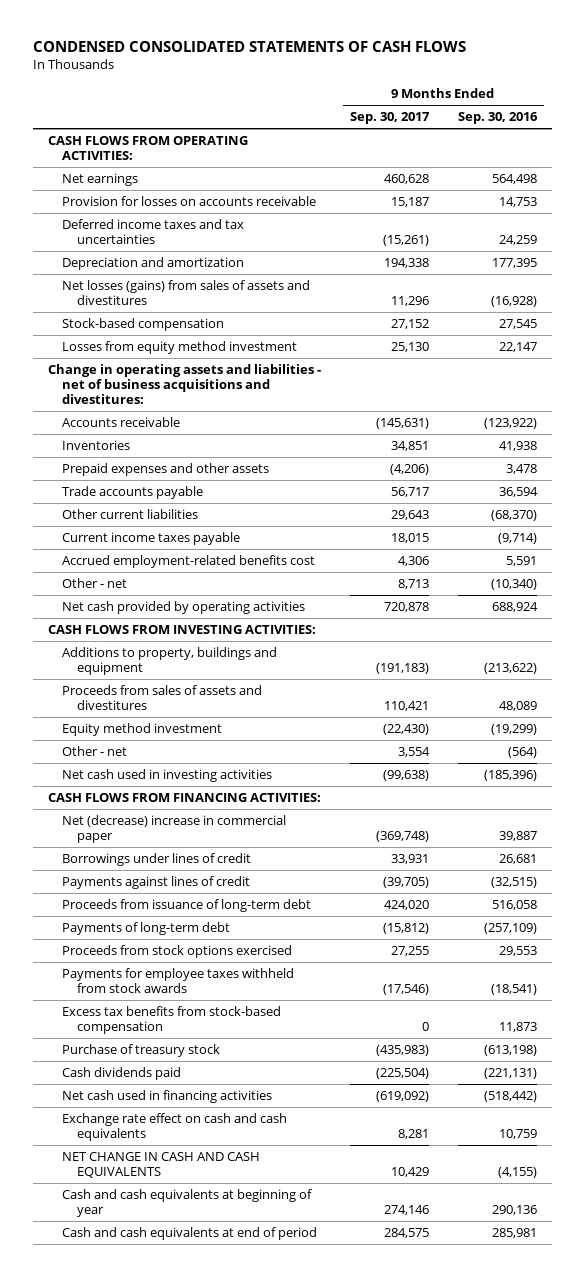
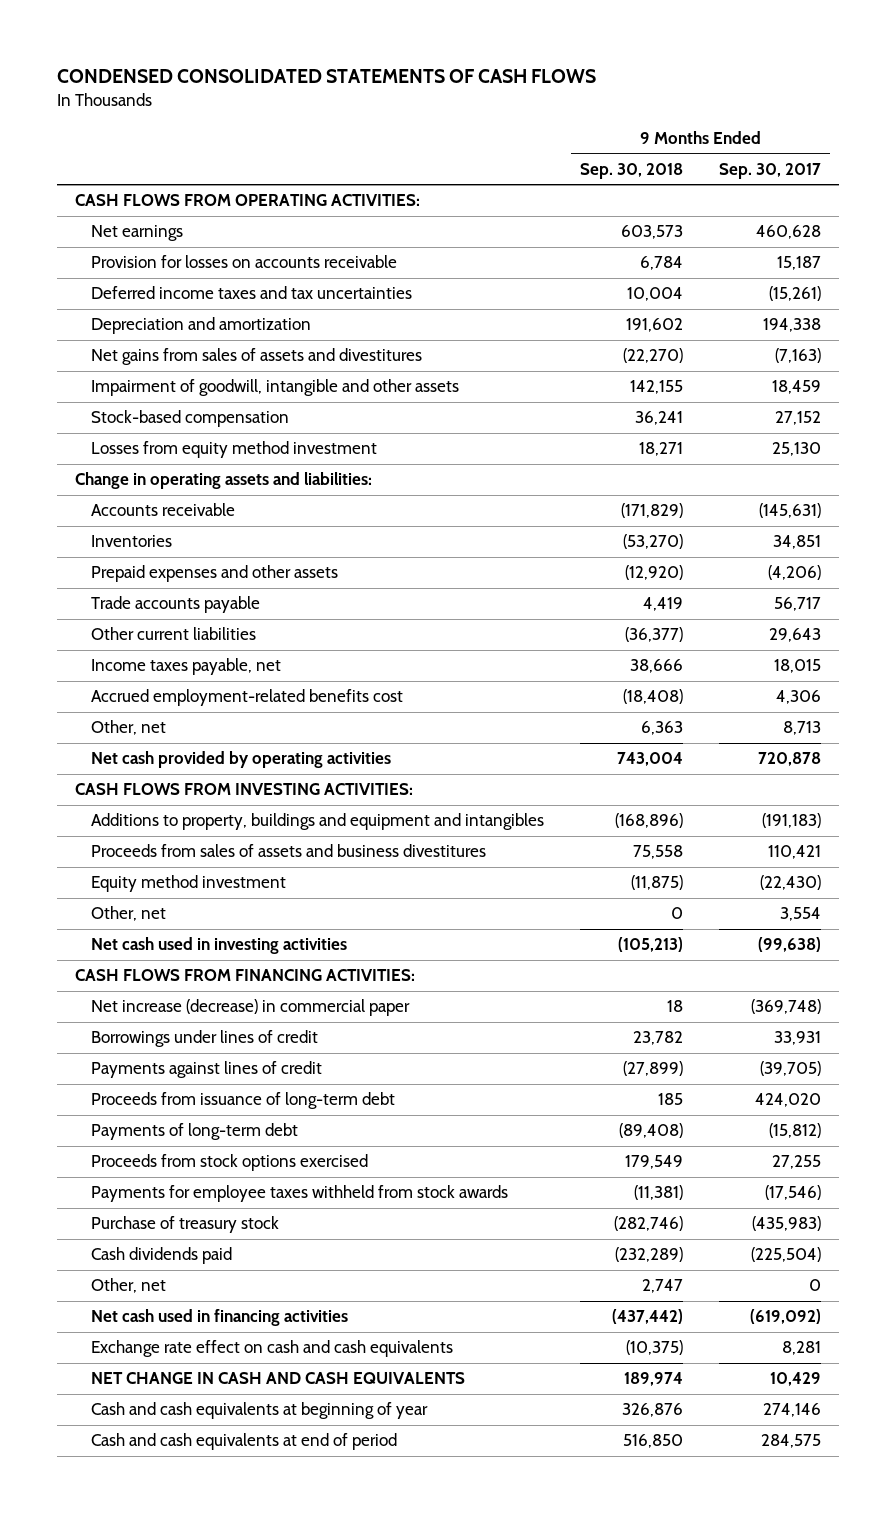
[457,112,538,125] Sep. 30, 2016 -> none
none -> [580,162,684,179] Sep. 30, 2018
[62,280,311,305] Net losses (gains) from sales of assets and divestitures -> [91,348,423,366] Net gains from sales of assets and divestitures
[390,295,429,306] 11,296 -> [775,348,822,364] (7,163)
none -> [91,379,460,397] Impairment of goodwill, intangible and other assets
[47,364,321,404] Change in operating assets and liabilities - net of business acquisitions and divestitures: -> [75,472,373,490] Change in operating assets and liabilities:
[62,532,241,546] Current income taxes payable -> [91,658,282,676] Income taxes payable, net
[62,578,128,589] Other - net -> [91,720,167,736] Other, net
[62,647,278,675] Additions to property, buildings and equipment -> [91,813,545,831] Additions to property, buildings and equipment and intangibles
[62,685,263,710] Proceeds from sales of assets and divestitures -> [91,844,487,858] Proceeds from sales of assets and business divestitures
[62,746,128,757] Other - net -> [91,906,167,922] Other, net
[62,815,287,843] Net (decrease) increase in commercial paper -> [91,999,411,1017] Net increase (decrease) in commercial paper
[62,1006,282,1034] Excess tax benefits from stock-based compensation -> none
none -> [91,1278,167,1294] Other, net

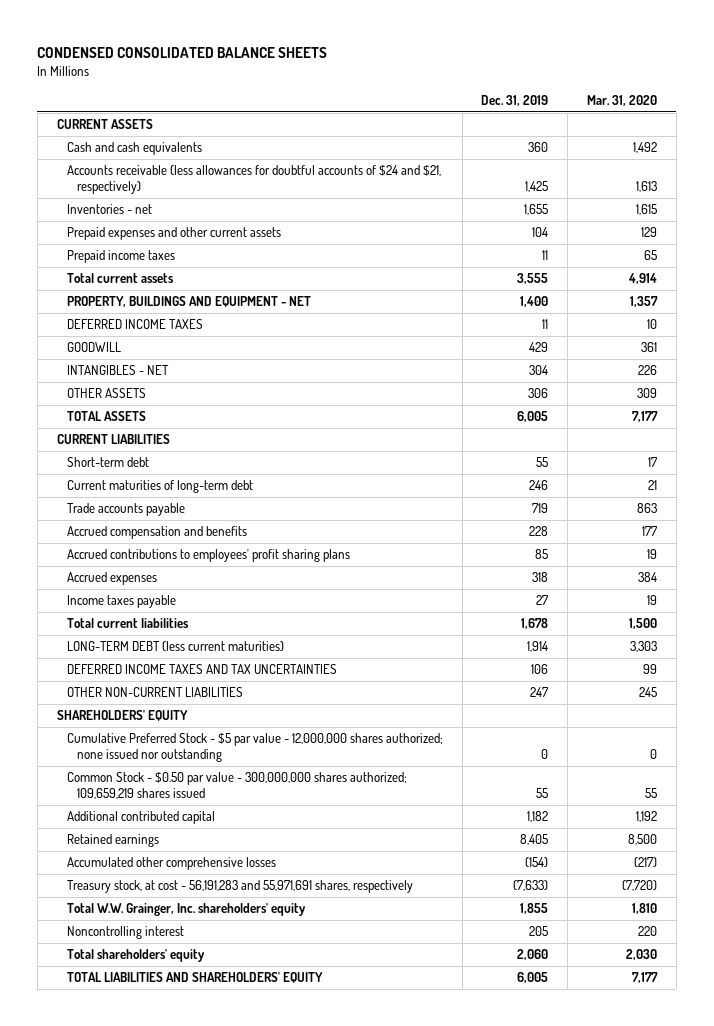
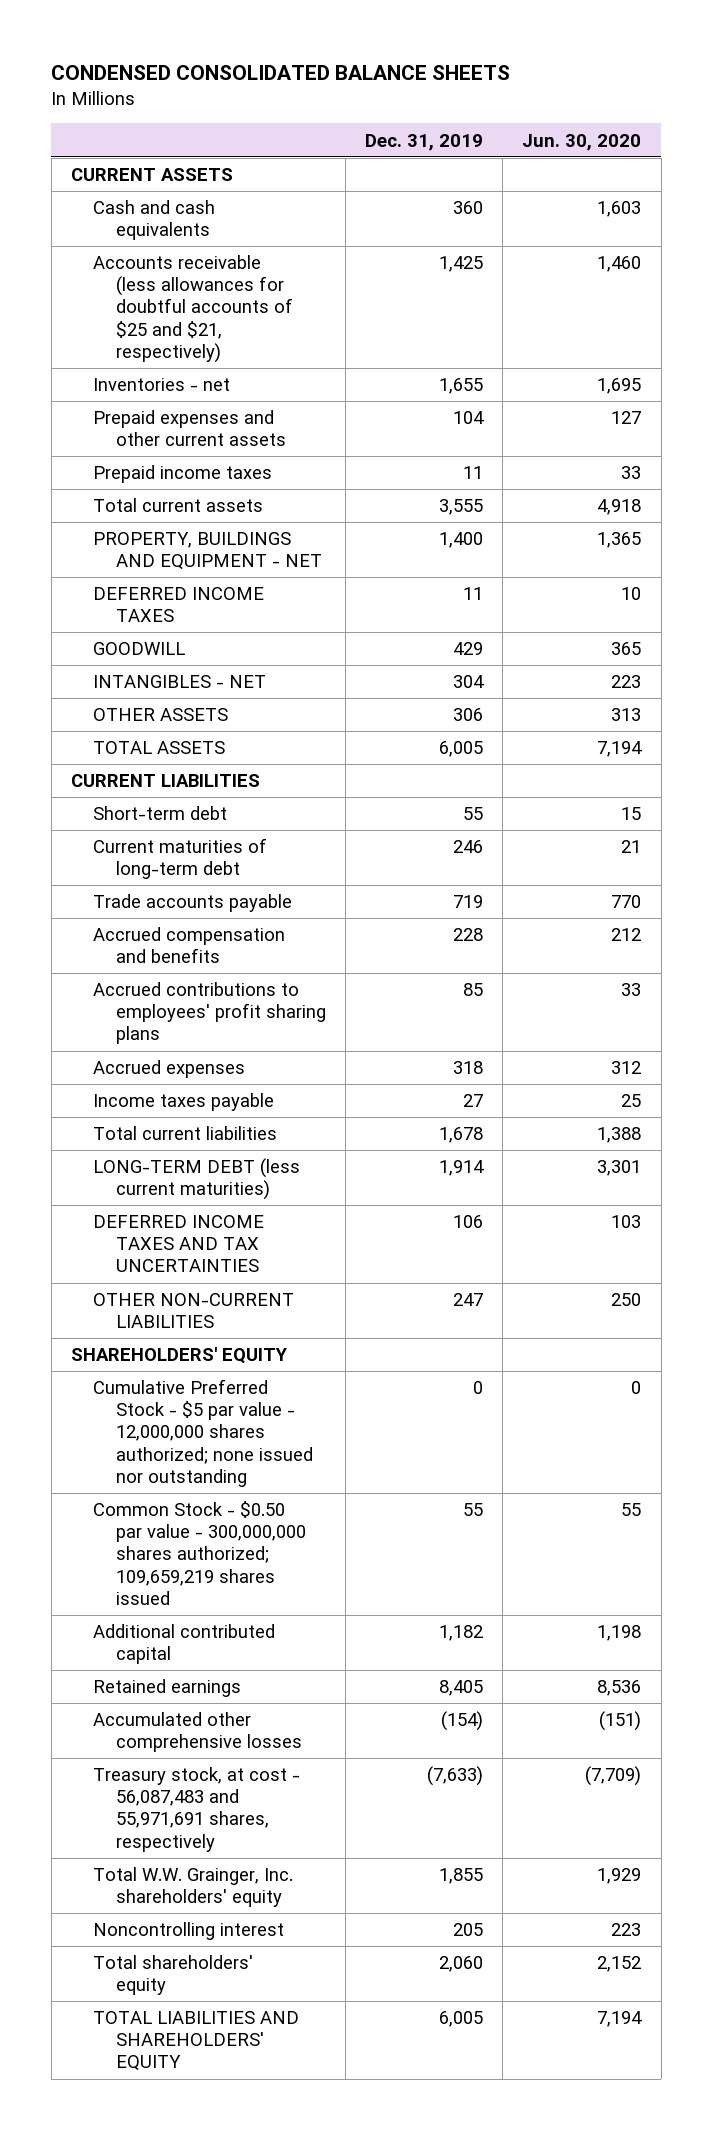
[587,95,658,107] Mar. 31, 2020 -> none
none -> [522,133,642,151] Jun. 30, 2020
[66,165,441,194] Accounts receivable (less allowances for doubtful accounts of $24 and $21, respectively) -> [93,255,293,363] Accounts receivable (less allowances for doubtful accounts of $25 and $21, respectively)
[66,880,413,894] Treasury stock, at cost - 56,191,283 and 55,971,691 shares, respectively -> [93,1767,301,1852] Treasury stock, at cost - 56,087,483 and 55,971,691 shares, respectively

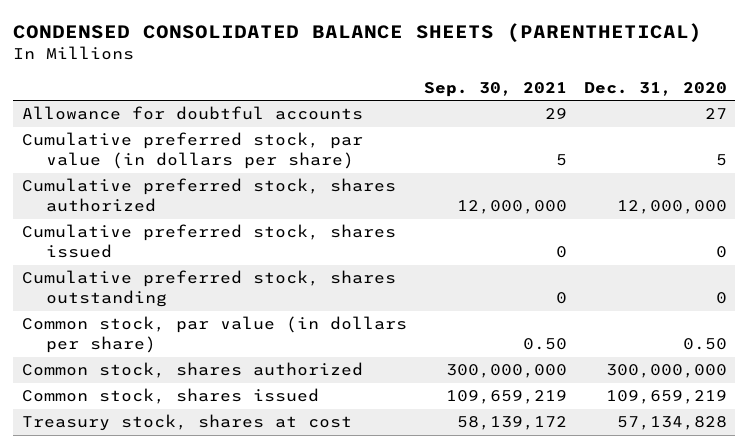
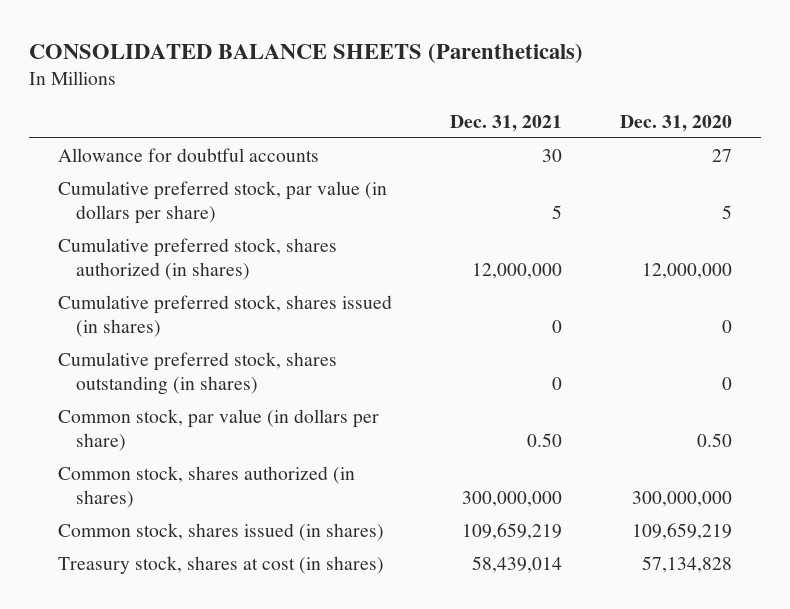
[13,22,703,42] CONDENSED CONSOLIDATED BALANCE SHEETS (PARENTHETICAL) -> [29,43,584,64] CONSOLIDATED BALANCE SHEETS (Parentheticals)
[423,81,567,97] Sep. 30, 2021 -> none
none -> [450,114,563,132] Dec. 31, 2021
[21,178,396,213] Cumulative preferred stock, shares authorized -> [58,237,338,281] Cumulative preferred stock, shares authorized (in shares)
[21,224,396,259] Cumulative preferred stock, shares issued -> [58,294,393,338] Cumulative preferred stock, shares issued (in shares)
[21,270,396,308] Cumulative preferred stock, shares outstanding -> [58,351,338,396] Cumulative preferred stock, shares outstanding (in shares)
[21,362,363,379] Common stock, shares authorized -> [58,465,356,509] Common stock, shares authorized (in shares)
[21,388,319,405] Common stock, shares issued -> [58,522,385,541] Common stock, shares issued (in shares)
[21,414,352,432] Treasury stock, shares at cost -> [58,555,385,574] Treasury stock, shares at cost (in shares)

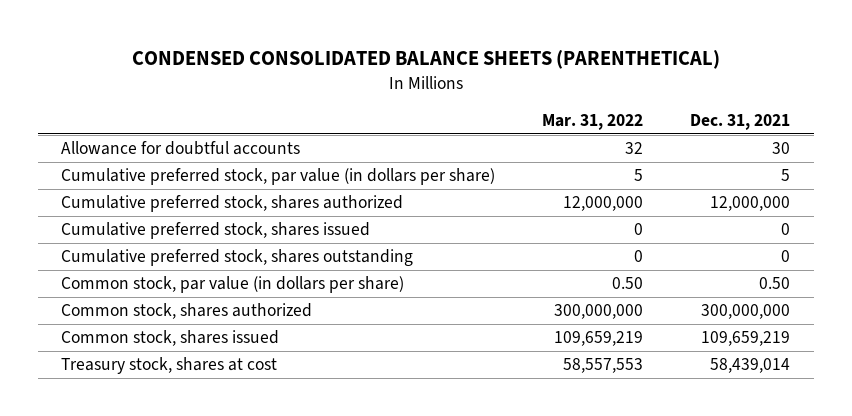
[29,43,584,64] CONSOLIDATED BALANCE SHEETS (Parentheticals) -> [131,50,720,70] CONDENSED CONSOLIDATED BALANCE SHEETS (PARENTHETICAL)
[620,114,733,132] Dec. 31, 2020 -> none
none -> [542,114,644,131] Mar. 31, 2022
[58,237,338,281] Cumulative preferred stock, shares authorized (in shares) -> [61,195,404,213] Cumulative preferred stock, shares authorized
[58,294,393,338] Cumulative preferred stock, shares issued (in shares) -> [61,222,371,240] Cumulative preferred stock, shares issued
[58,351,338,396] Cumulative preferred stock, shares outstanding (in shares) -> [61,249,414,267] Cumulative preferred stock, shares outstanding
[58,465,356,509] Common stock, shares authorized (in shares) -> [61,303,313,320] Common stock, shares authorized
[58,522,385,541] Common stock, shares issued (in shares) -> [61,330,280,347] Common stock, shares issued
[58,555,385,574] Treasury stock, shares at cost (in shares) -> [61,357,278,375] Treasury stock, shares at cost

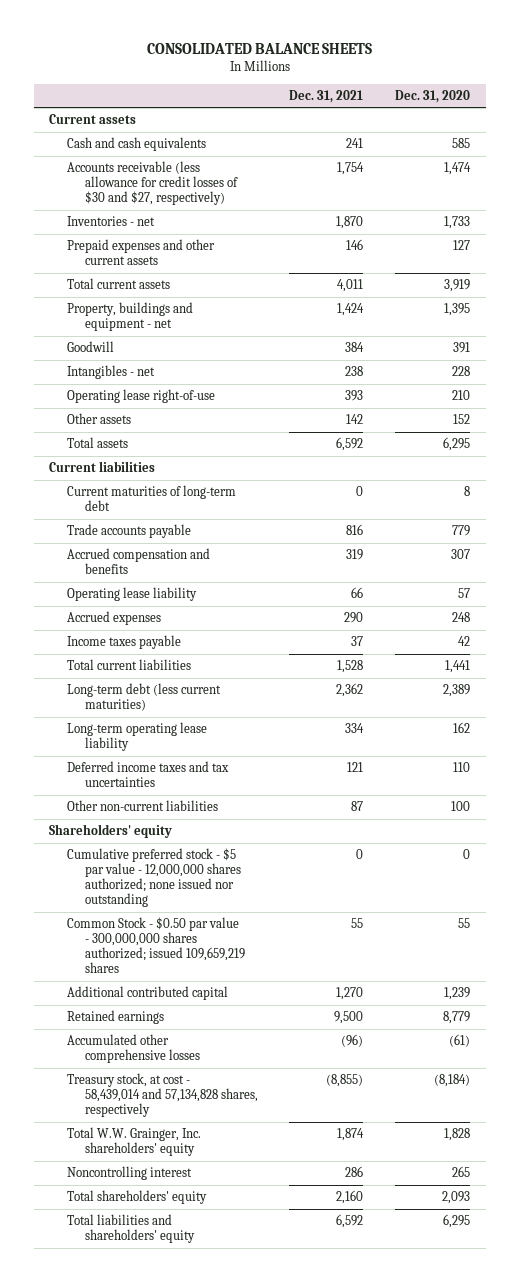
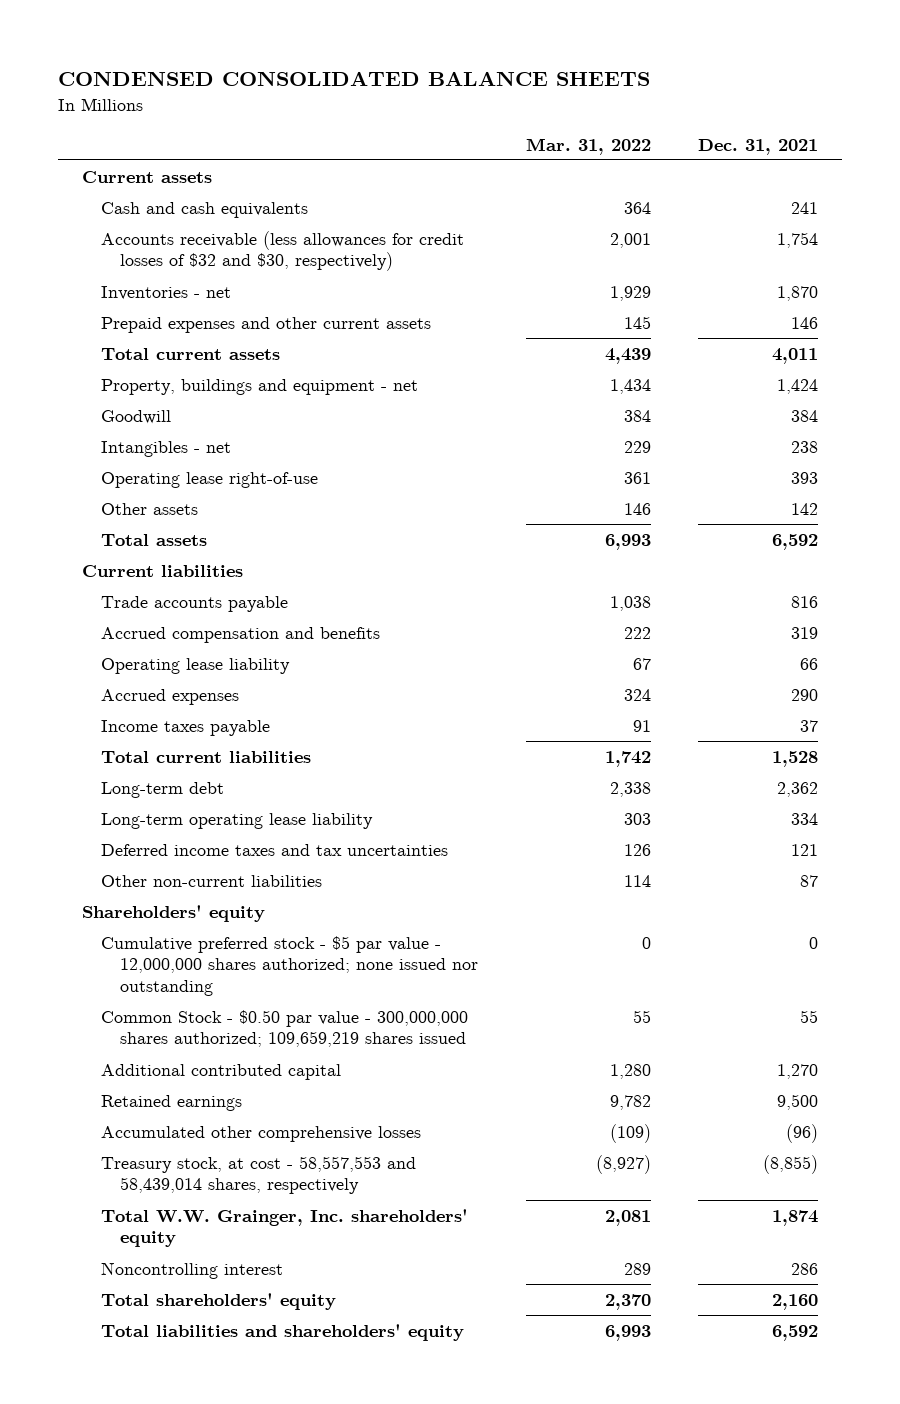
[146,42,372,54] CONSOLIDATED BALANCE SHEETS -> [58,71,651,87] CONDENSED CONSOLIDATED BALANCE SHEETS
[394,89,470,103] Dec. 31, 2020 -> none
none -> [525,137,651,155] Mar. 31, 2022
[67,161,238,206] Accounts receivable (less allowance for credit losses of $30 and $27, respectively) -> [101,230,465,272] Accounts receivable (less allowances for credit losses of $32 and $30, respectively)
[67,485,237,512] Current maturities of long-term debt -> none
[67,683,222,712] Long-term debt (less current maturities) -> [101,781,225,798] Long-term debt
[67,917,245,974] Common Stock - $0.50 par value - 300,000,000 shares authorized; issued 109,659,219 shares -> [101,1009,469,1048] Common Stock - $0.50 par value - 300,000,000 shares authorized; 109,659,219 shares issued
[67,1073,258,1118] Treasury stock, at cost - 58,439,014 and 57,134,828 shares, respectively -> [101,1155,417,1195] Treasury stock, at cost - 58,557,553 and 58,439,014 shares, respectively

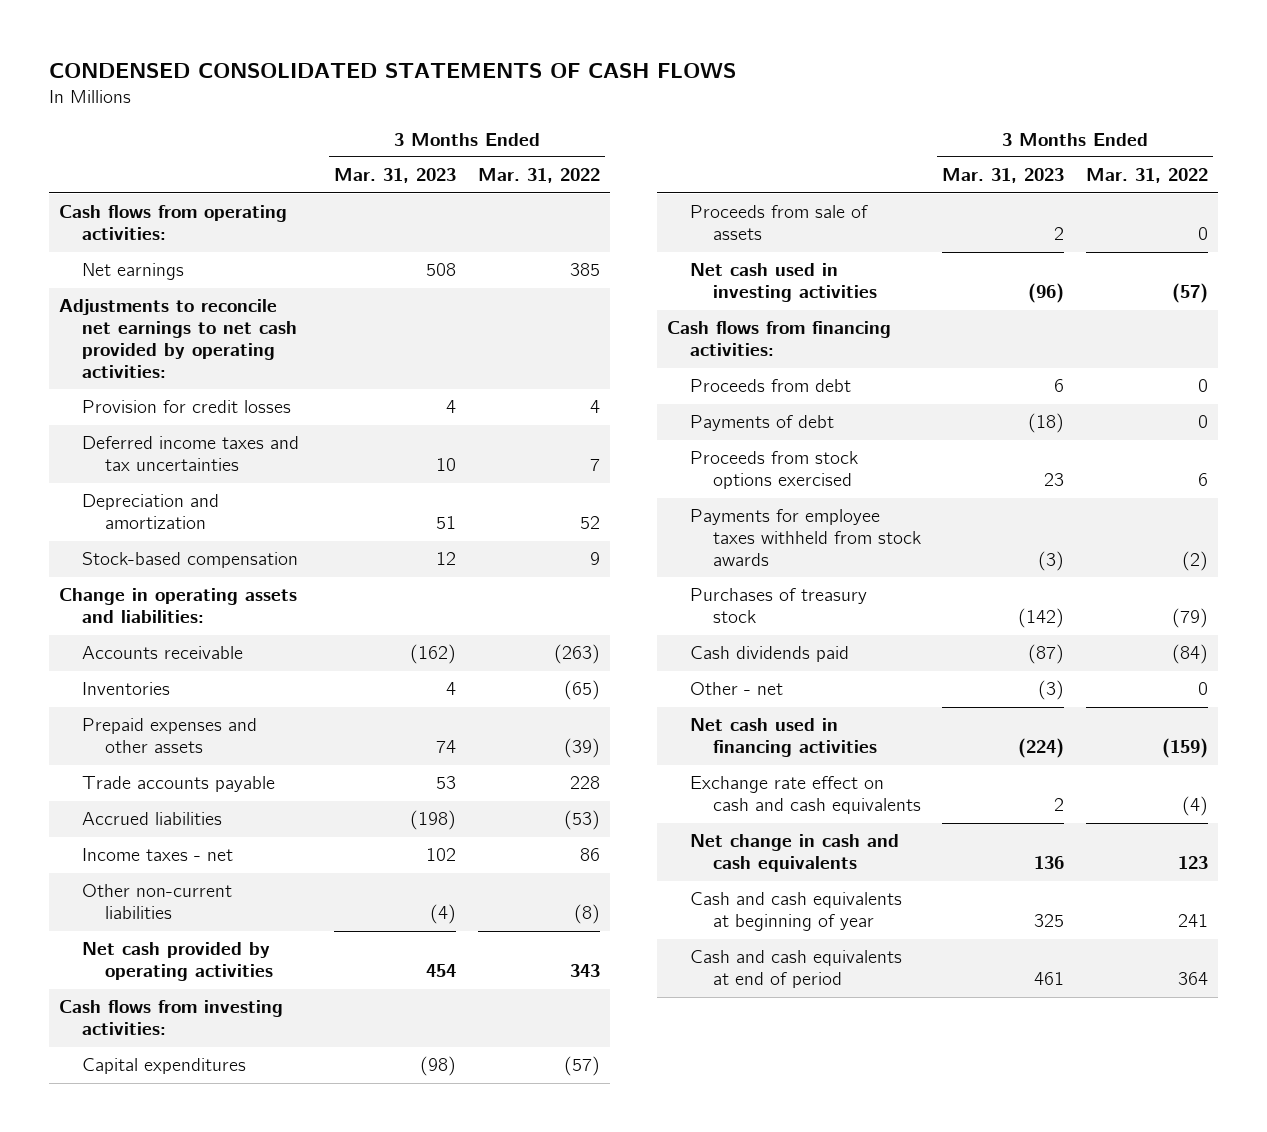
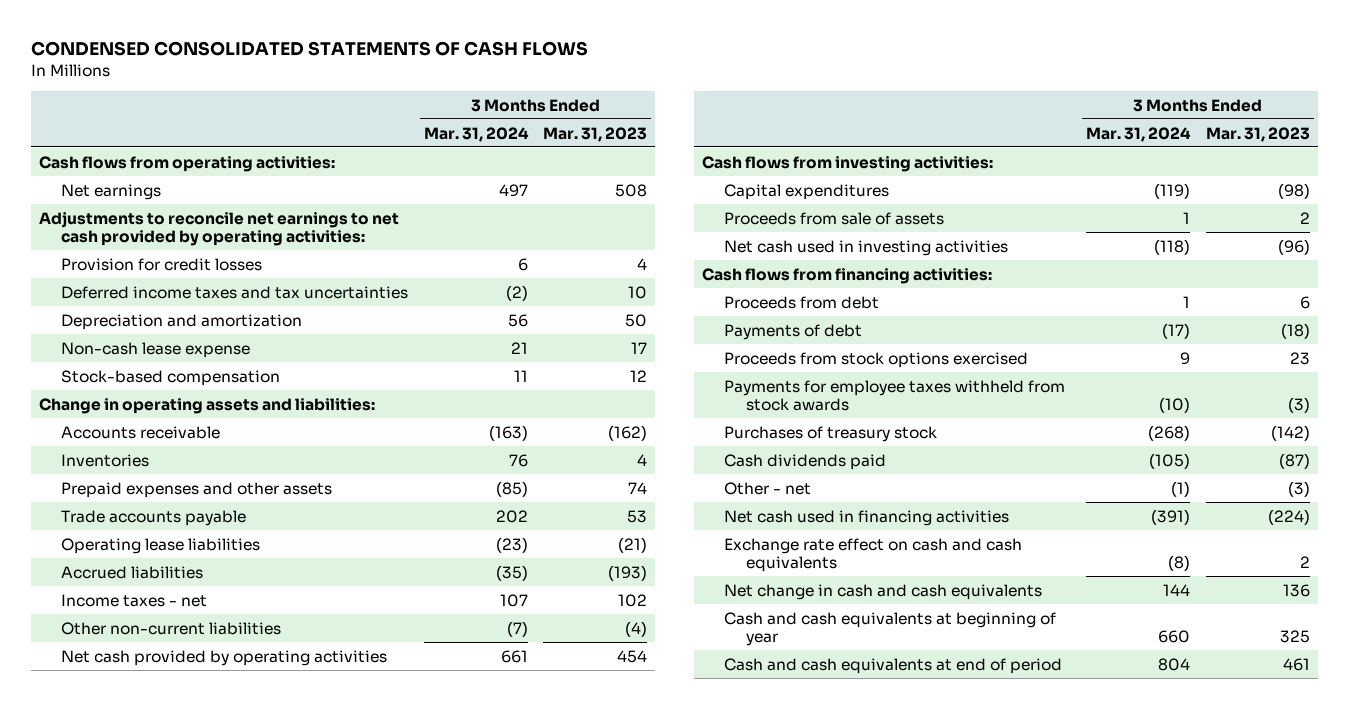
[477,168,600,184] Mar. 31, 2022 -> none
none -> [423,126,529,142] Mar. 31, 2024
[436,516,457,530] 51 -> [625,313,648,327] 50
none -> [60,341,250,358] Non-cash lease expense
none -> [60,537,260,554] Operating lease liabilities
[410,810,457,831] (198) -> [608,564,648,581] (193)

